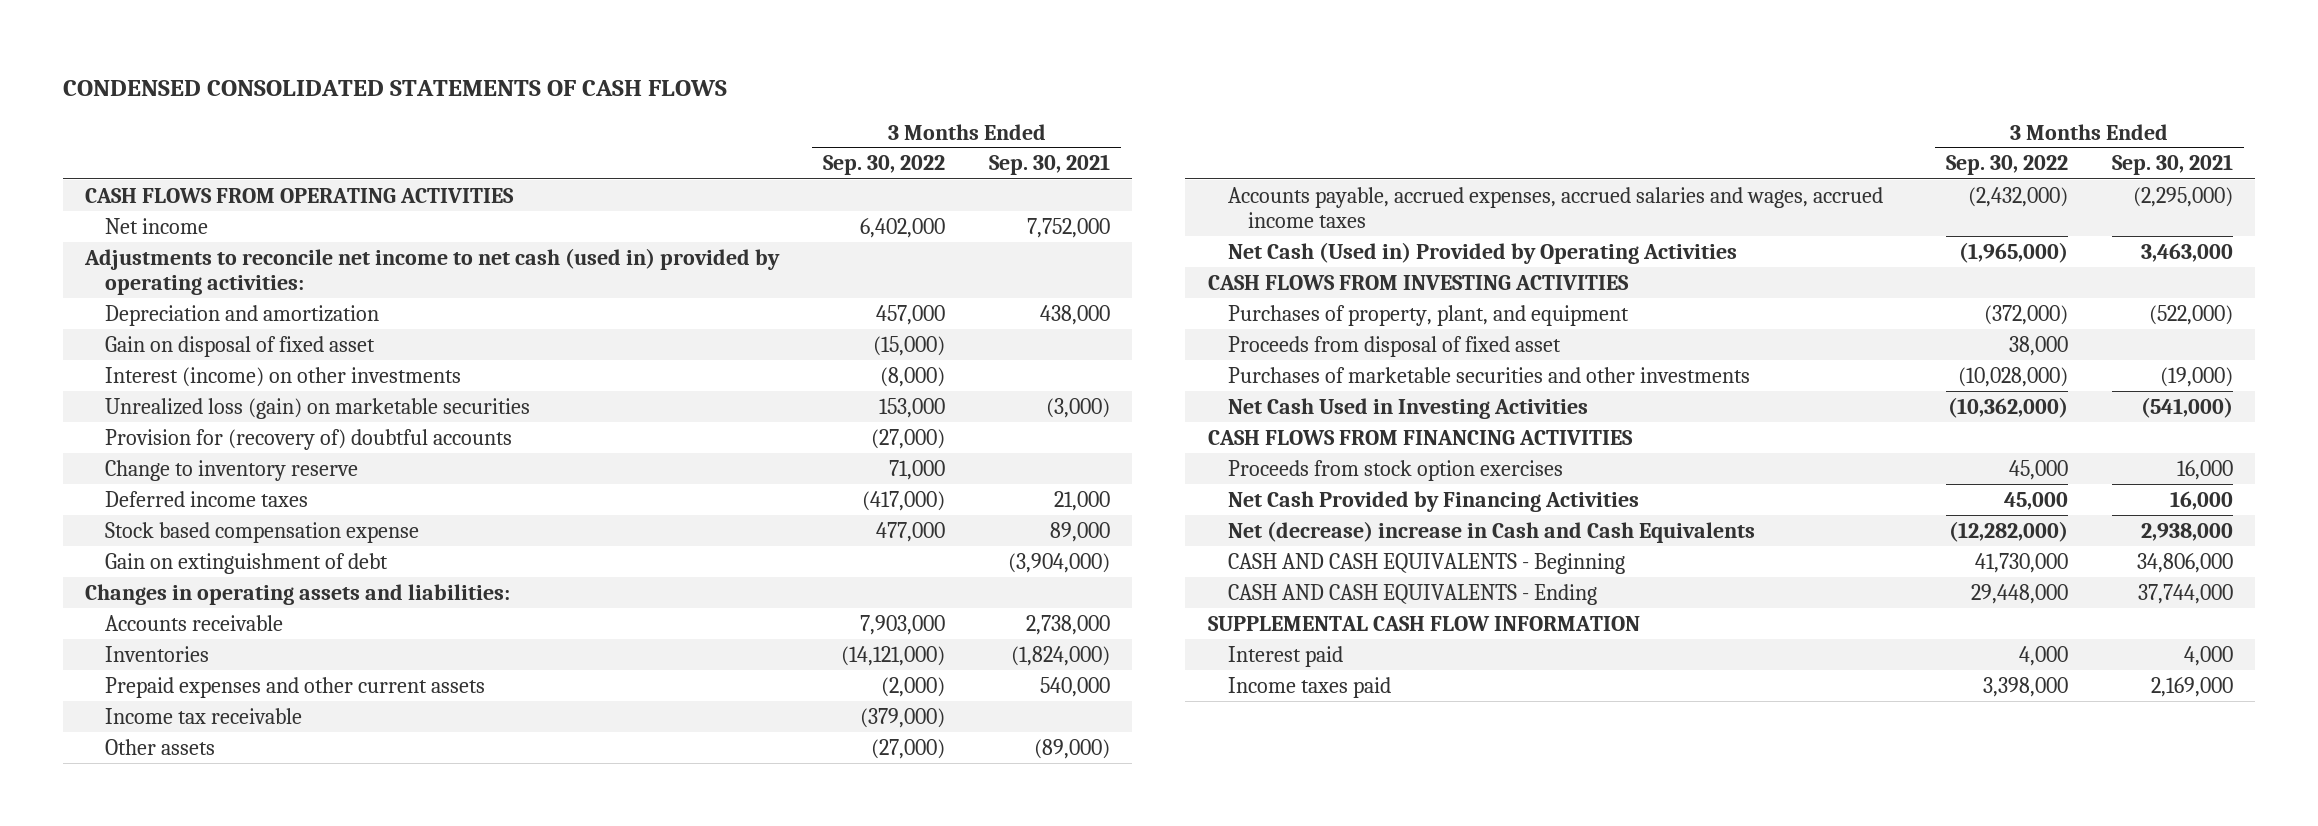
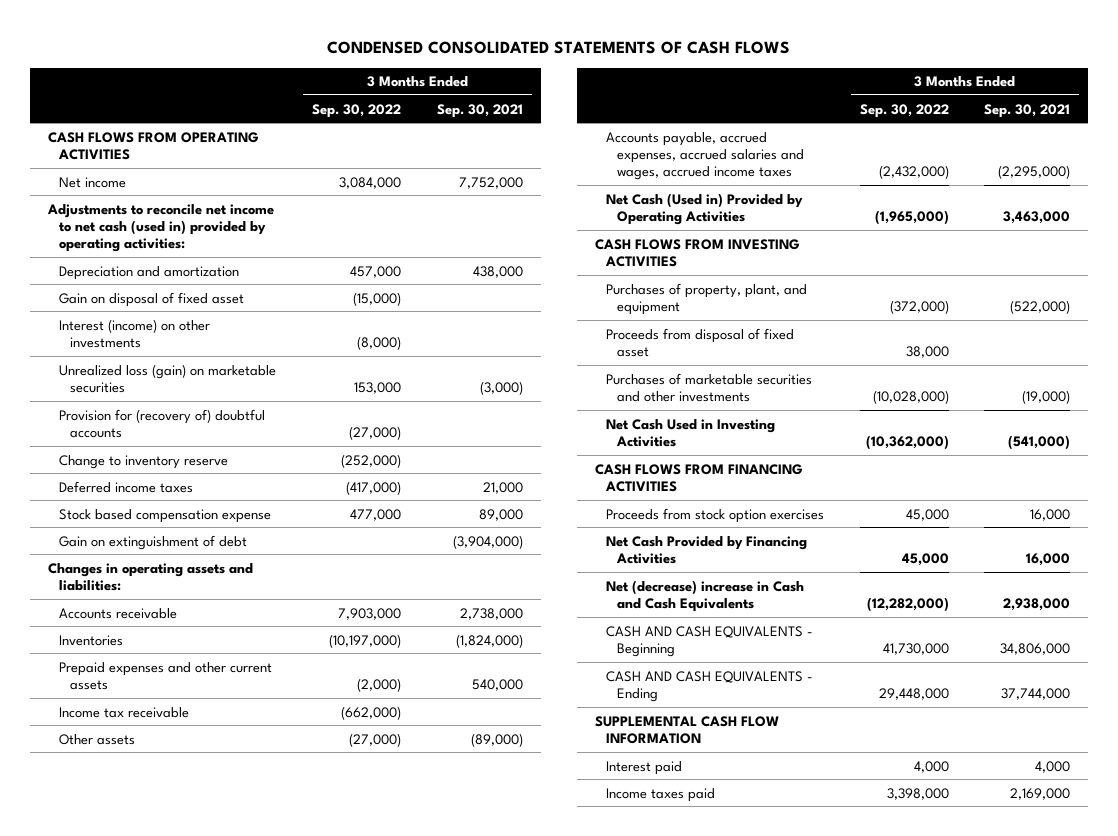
[860,217,946,238] 6,402,000 -> [339,176,402,189] 3,084,000
[889,459,946,480] 71,000 -> [341,453,402,468] (252,000)
[841,645,946,666] (14,121,000) -> [329,633,402,648] (10,197,000)
[860,707,946,728] (379,000) -> [341,705,402,720] (662,000)

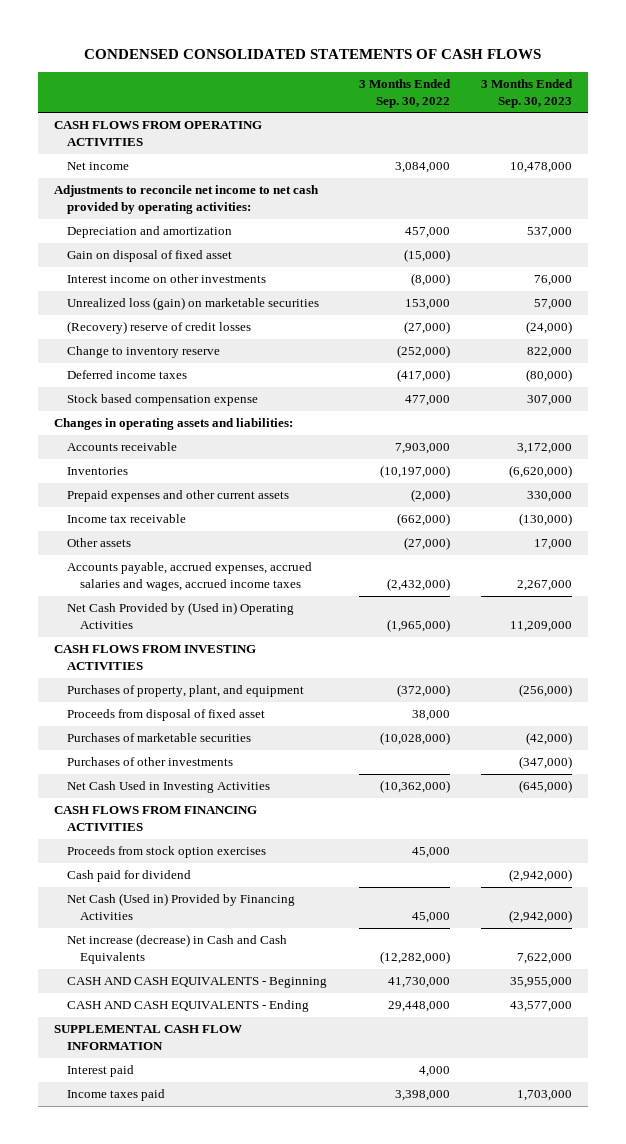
[436,103,523,118] Sep. 30, 2021 -> none
none -> [481,79,574,108] 3 Months Ended Sep. 30, 2023
[46,203,274,253] Adjustments to reconcile net income to net cash (used in) provided by operating activities: -> [53,185,319,214] Adjustments to reconcile net income to net cash provided by operating activities:
[58,318,210,348] Interest (income) on other investments -> [67,274,267,284] Interest income on other investments
[58,408,265,438] Provision for (recovery of) doubtful accounts -> [67,321,252,335] (Recovery) reserve of credit losses
[58,534,247,550] Gain on extinguishment of debt -> none
[606,192,804,225] Net Cash (Used in) Provided by Operating Activities -> [67,602,295,629] Net Cash Provided by (Used in) Operating Activities
[606,372,813,402] Purchases of marketable securities and other investments -> [67,733,252,743] Purchases of marketable securities
none -> [67,757,234,767] Purchases of other investments
none -> [67,870,192,883] Cash paid for dividend
[606,535,808,564] Net Cash Provided by Financing Activities -> [67,893,296,920] Net Cash (Used in) Provided by Financing Activities
[606,579,805,612] Net (decrease) increase in Cash and Cash Equivalents -> [67,934,288,964] Net increase (decrease) in Cash and Cash Equivalents

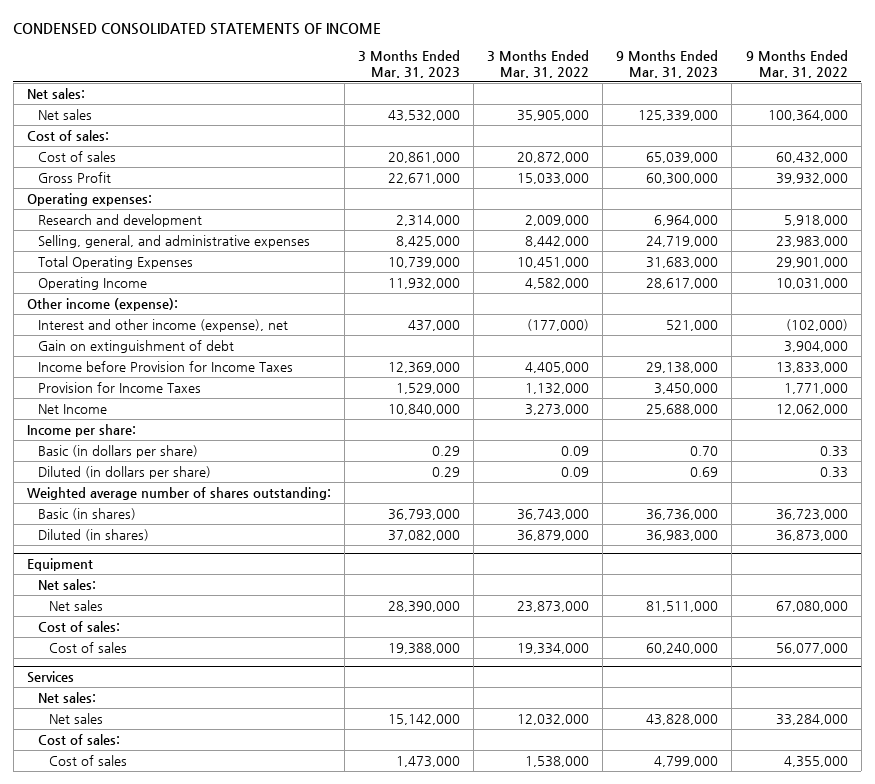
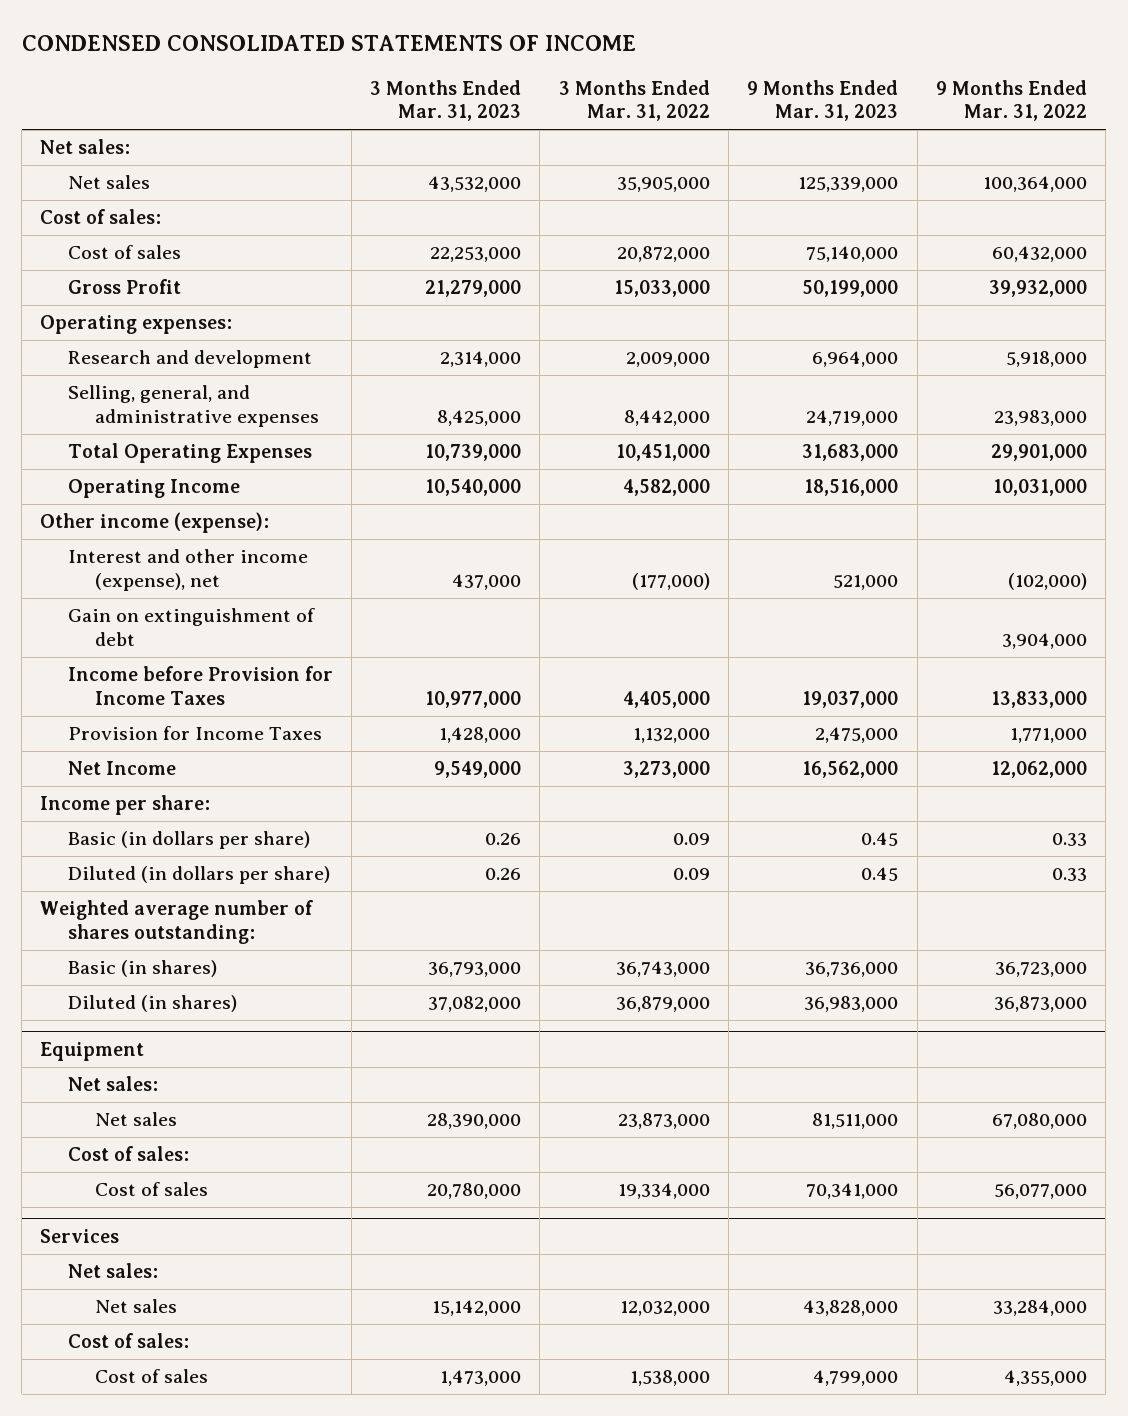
[388,151,461,163] 20,861,000 -> [430,247,522,263] 22,253,000
[646,151,719,163] 65,039,000 -> [806,246,899,263] 75,140,000
[388,172,461,184] 22,671,000 -> [425,280,522,298] 21,279,000
[646,172,719,184] 60,300,000 -> [802,280,899,298] 50,199,000
[388,277,461,289] 11,932,000 -> [425,479,522,497] 10,540,000
[646,277,719,289] 28,617,000 -> [804,479,899,497] 18,516,000
[388,361,461,373] 12,369,000 -> [425,690,522,708] 10,977,000
[646,361,719,373] 29,138,000 -> [802,690,899,708] 19,037,000
[396,382,461,394] 1,529,000 -> [439,727,522,744] 1,428,000
[654,382,719,394] 3,450,000 -> [815,727,899,744] 2,475,000
[388,403,461,415] 10,840,000 -> [434,761,522,779] 9,549,000
[646,403,719,415] 25,688,000 -> [802,761,899,779] 16,562,000
[432,445,461,456] 0.29 -> [485,833,522,846] 0.26
[690,445,719,456] 0.70 -> [861,832,899,847] 0.45
[432,466,461,477] 0.29 -> [485,868,522,881] 0.26
[690,466,719,477] 0.69 -> [861,867,899,882] 0.45
[388,642,461,654] 19,388,000 -> [427,1183,522,1200] 20,780,000
[646,642,719,654] 60,240,000 -> [806,1183,899,1200] 70,341,000

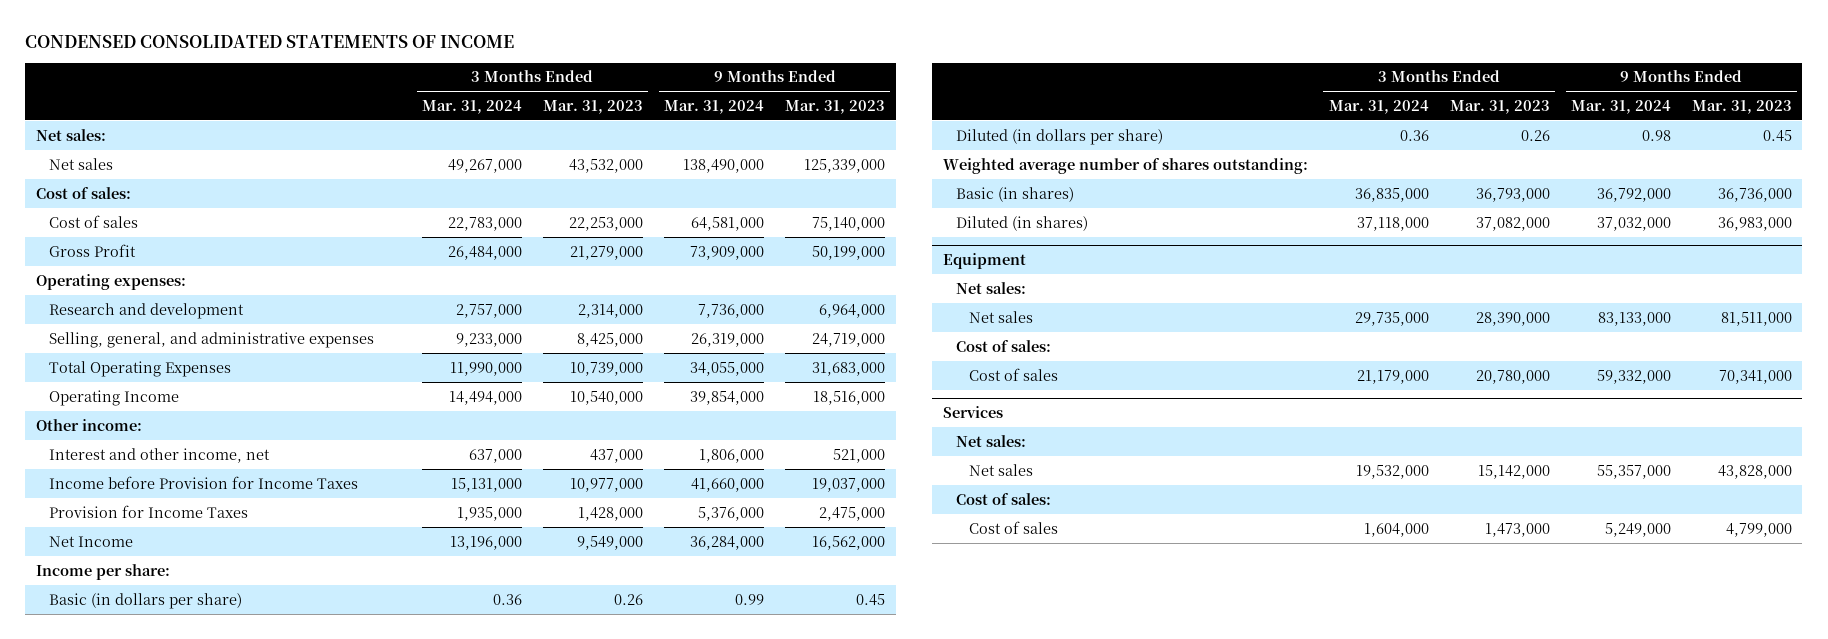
[558,80,710,122] 3 Months Ended Mar. 31, 2022 -> none
[936,80,1088,122] 9 Months Ended Mar. 31, 2022 -> none
none -> [421,99,522,114] Mar. 31, 2024
none -> [663,99,764,114] Mar. 31, 2024
[67,608,315,646] Gain on extinguishment of debt -> none
[40,512,270,534] Other income (expense): -> [35,418,142,431] Other income:
[67,549,308,591] Interest and other income (expense), net -> [48,447,270,463] Interest and other income, net

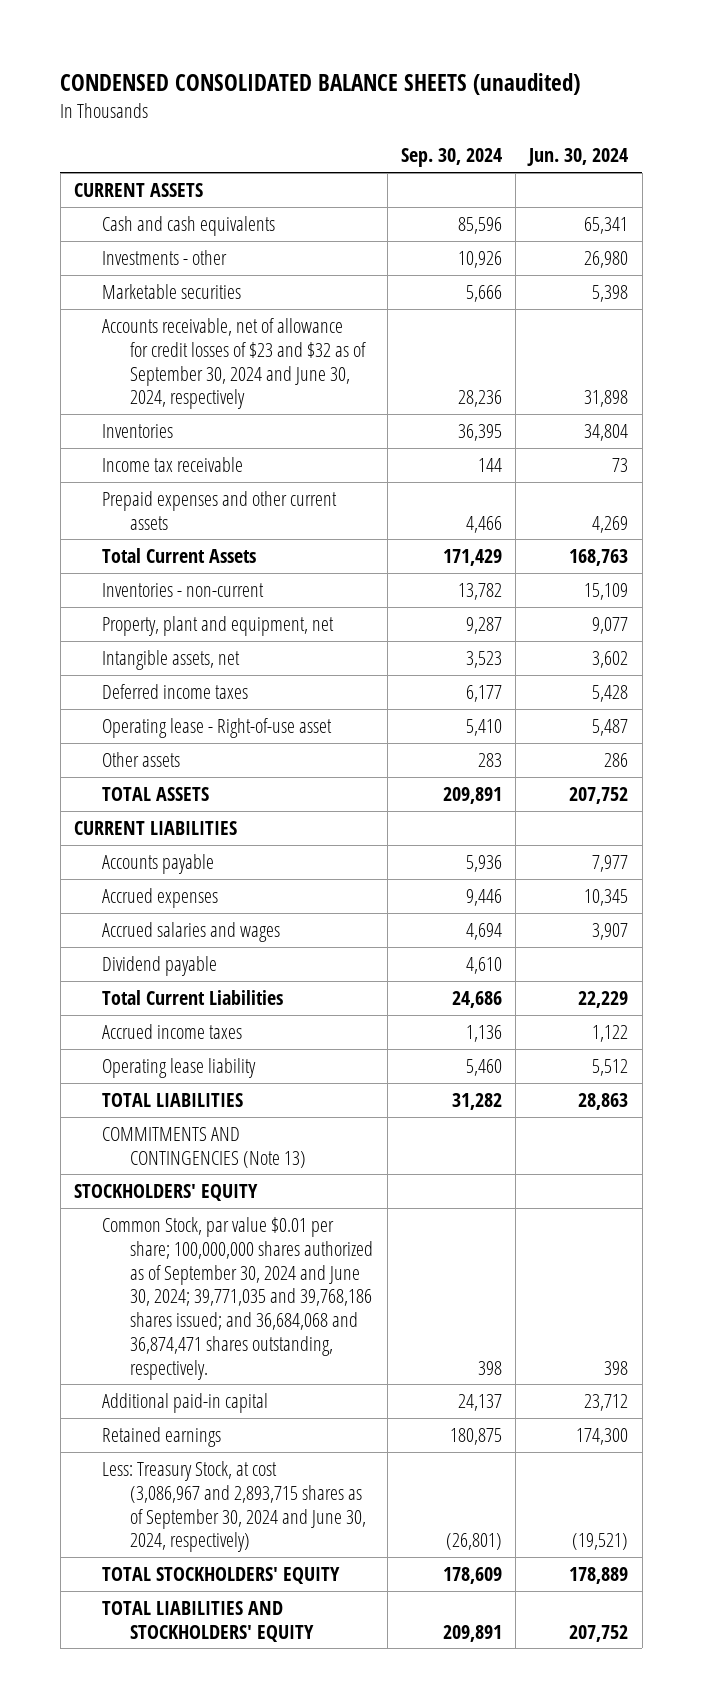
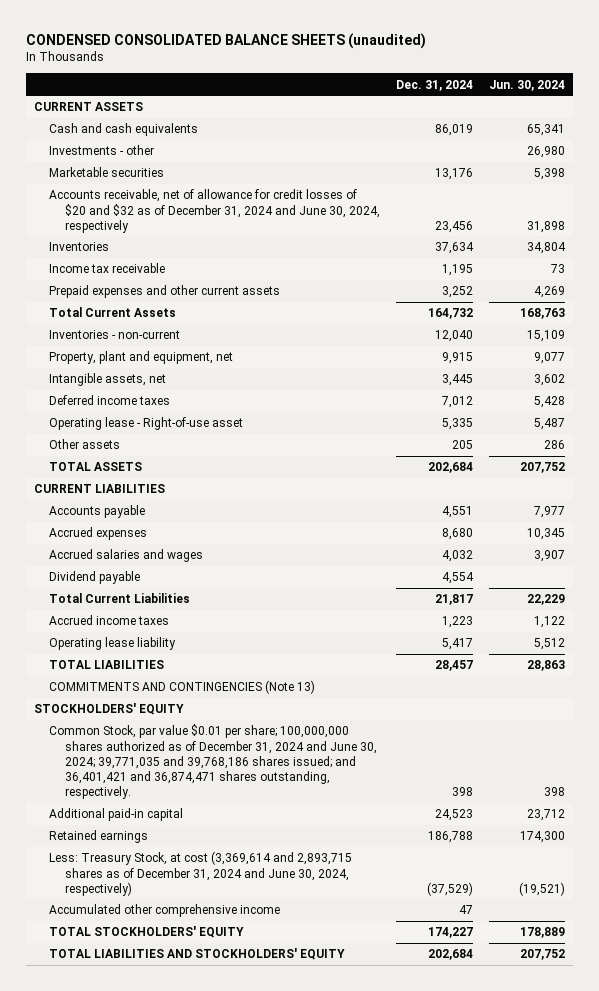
[400,148,502,168] Sep. 30, 2024 -> none
none -> [395,79,473,91] Dec. 31, 2024
[102,317,367,410] Accounts receivable, net of allowance for credit losses of $23 and $32 as of September 30, 2024 and June 30, 2024, respectively -> [49,189,380,233] Accounts receivable, net of allowance for credit losses of $20 and $32 as of December 31, 2024 and June 30, 2024, respectively
[102,1216,374,1380] Common Stock, par value $0.01 per share; 100,000,000 shares authorized as of September 30, 2024 and June 30, 2024; 39,771,035 and 39,768,186 shares issued; and 36,684,068 and 36,874,471 shares outstanding, respectively. -> [49,724,377,799] Common Stock, par value $0.01 per share; 100,000,000 shares authorized as of December 31, 2024 and June 30, 2024; 39,771,035 and 39,768,186 shares issued; and 36,401,421 and 36,874,471 shares outstanding, respectively.
[102,1460,367,1553] Less: Treasury Stock, at cost (3,086,967 and 2,893,715 shares as of September 30, 2024 and June 30, 2024, respectively) -> [49,851,353,896] Less: Treasury Stock, at cost (3,369,614 and 2,893,715 shares as of December 31, 2024 and June 30, 2024, respectively)
none -> [49,904,281,918] Accumulated other comprehensive income

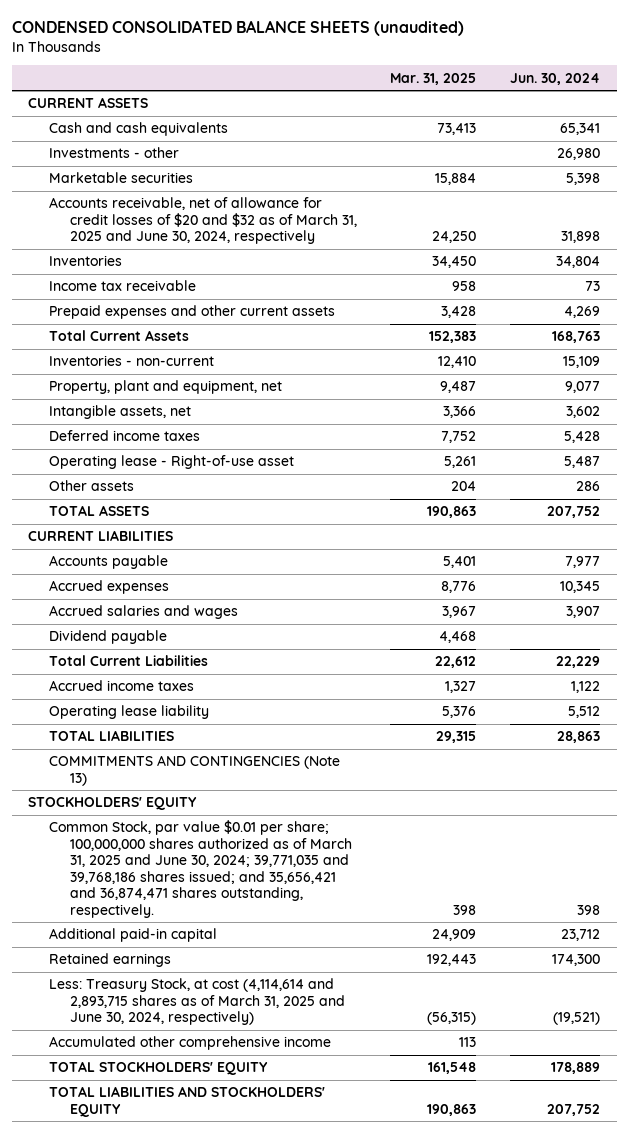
[395,79,473,91] Dec. 31, 2024 -> none
none -> [390,72,477,85] Mar. 31, 2025
[49,189,380,233] Accounts receivable, net of allowance for credit losses of $20 and $32 as of December 31, 2024 and June 30, 2024, respectively -> [49,197,357,245] Accounts receivable, net of allowance for credit losses of $20 and $32 as of March 31, 2025 and June 30, 2024, respectively
[49,724,377,799] Common Stock, par value $0.01 per share; 100,000,000 shares authorized as of December 31, 2024 and June 30, 2024; 39,771,035 and 39,768,186 shares issued; and 36,401,421 and 36,874,471 shares outstanding, respectively. -> [49,820,352,918] Common Stock, par value $0.01 per share; 100,000,000 shares authorized as of March 31, 2025 and June 30, 2024; 39,771,035 and 39,768,186 shares issued; and 35,656,421 and 36,874,471 shares outstanding, respectively.
[49,851,353,896] Less: Treasury Stock, at cost (3,369,614 and 2,893,715 shares as of December 31, 2024 and June 30, 2024, respectively) -> [49,978,345,1026] Less: Treasury Stock, at cost (4,114,614 and 2,893,715 shares as of March 31, 2025 and June 30, 2024, respectively)

